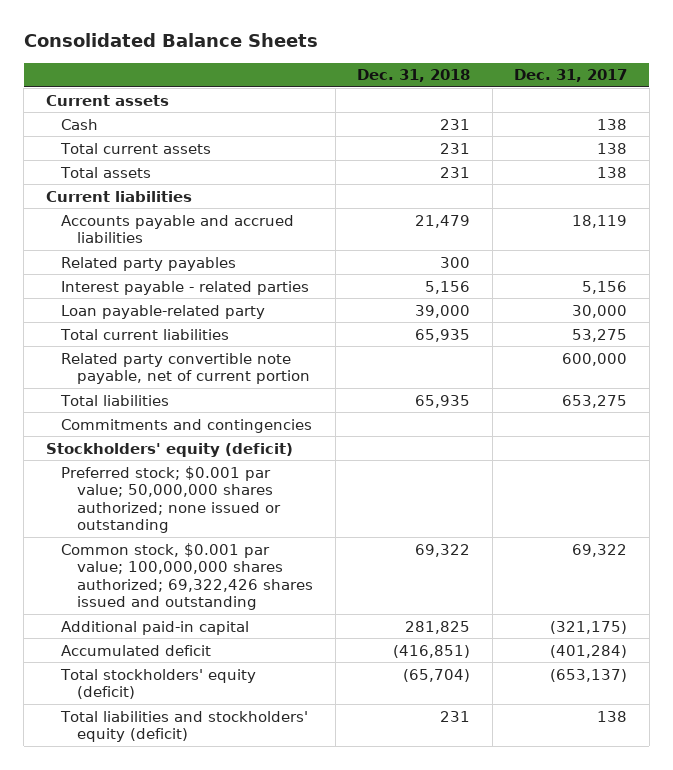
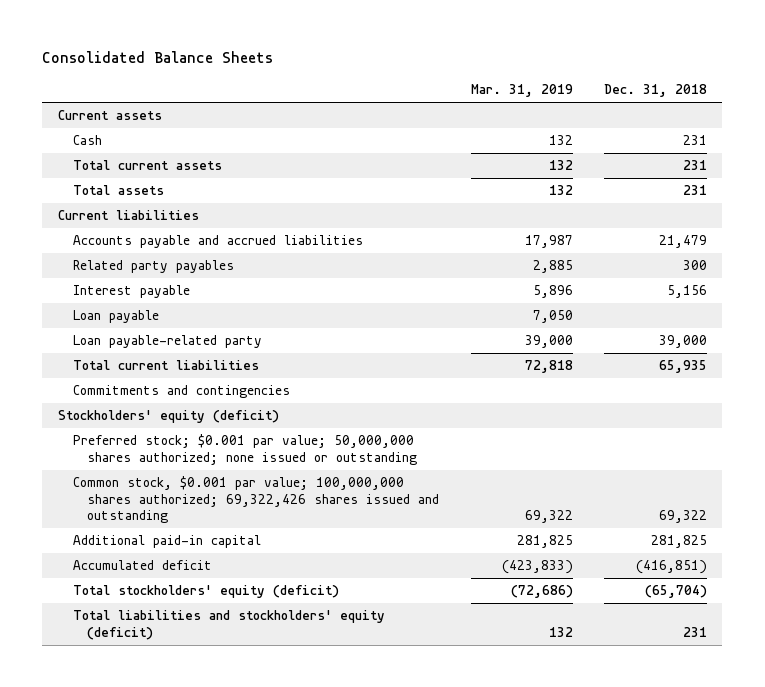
[514,69,628,83] Dec. 31, 2017 -> none
none -> [470,84,573,98] Mar. 31, 2019
[61,280,310,295] Interest payable - related parties -> [72,285,190,299] Interest payable
none -> [72,310,159,324] Loan payable
[61,352,311,385] Related party convertible note payable, net of current portion -> none
[60,394,170,406] Total liabilities -> none

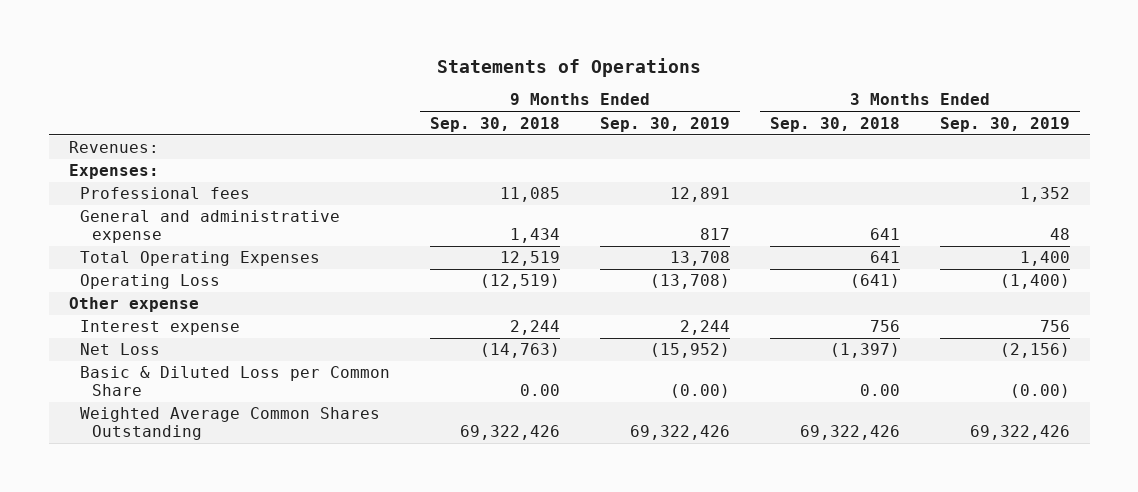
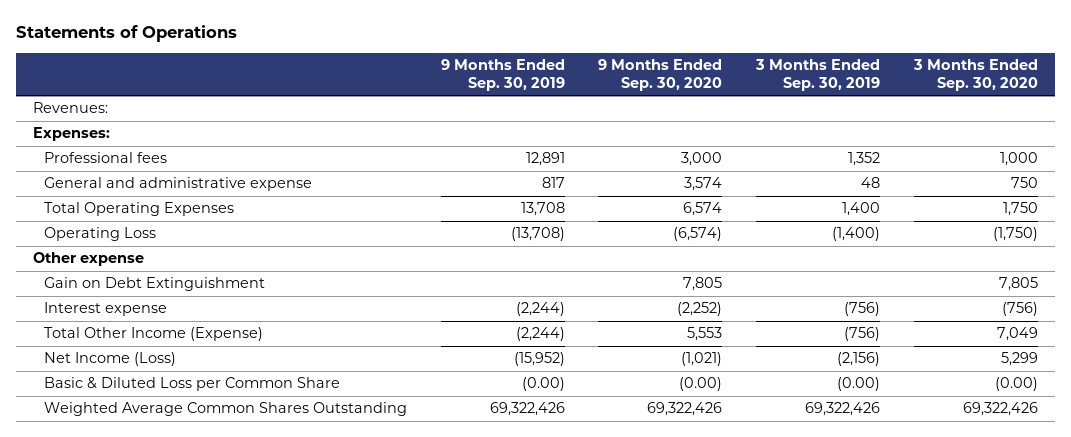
[430,116,561,132] Sep. 30, 2018 -> none
[769,116,900,132] Sep. 30, 2018 -> none
none -> [598,59,723,91] 9 Months Ended Sep. 30, 2020
none -> [912,59,1038,91] 3 Months Ended Sep. 30, 2020
none -> [43,277,265,292] Gain on Debt Extinguishment
[679,320,730,336] 2,244 -> [515,302,565,317] (2,244)
[1039,320,1070,333] 756 -> [844,302,881,317] (756)
none -> [43,327,263,342] Total Other Income (Expense)
[80,343,161,356] Net Loss -> [43,352,176,367] Net Income (Loss)

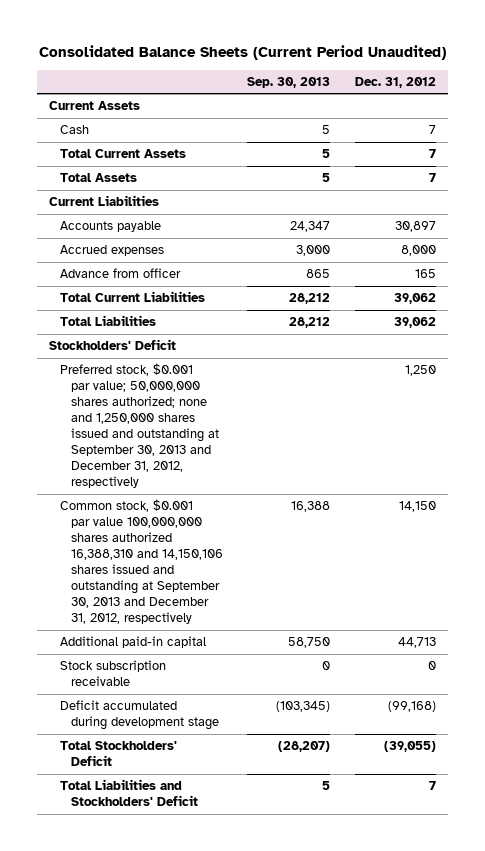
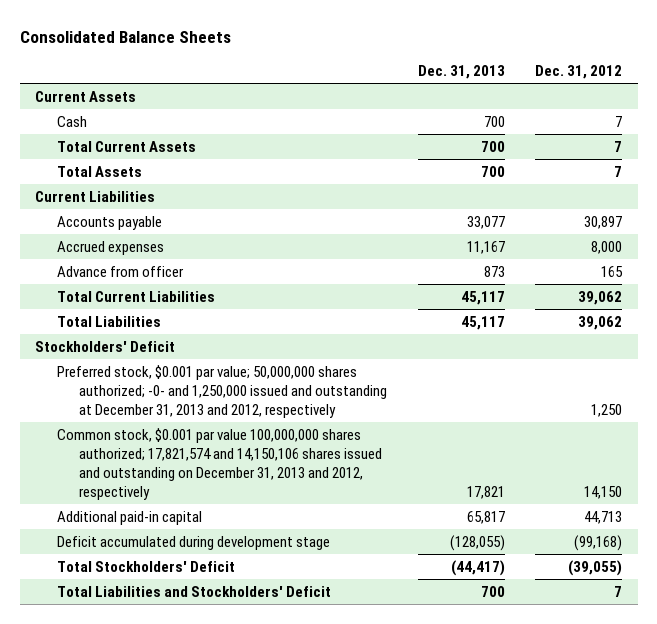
[38,44,446,60] Consolidated Balance Sheets (Current Period Unaudited) -> [19,30,231,43] Consolidated Balance Sheets
[247,76,331,88] Sep. 30, 2013 -> none
none -> [417,64,505,79] Dec. 31, 2013
[59,363,219,489] Preferred stock, $0.001 par value; 50,000,000 shares authorized; none and 1,250,000 shares issued and outstanding at September 30, 2013 and December 31, 2012, respectively -> [57,364,388,418] Preferred stock, $0.001 par value; 50,000,000 shares authorized; -0- and 1,250,000 issued and outstanding at December 31, 2013 and 2012, respectively
[59,499,223,625] Common stock, $0.001 par value 100,000,000 shares authorized 16,388,310 and 14,150,106 shares issued and outstanding at September 30, 2013 and December 31, 2012, respectively -> [57,427,383,500] Common stock, $0.001 par value 100,000,000 shares authorized; 17,821,574 and 14,150,106 shares issued and outstanding on December 31, 2013 and 2012, respectively
[59,660,166,687] Stock subscription receivable -> none

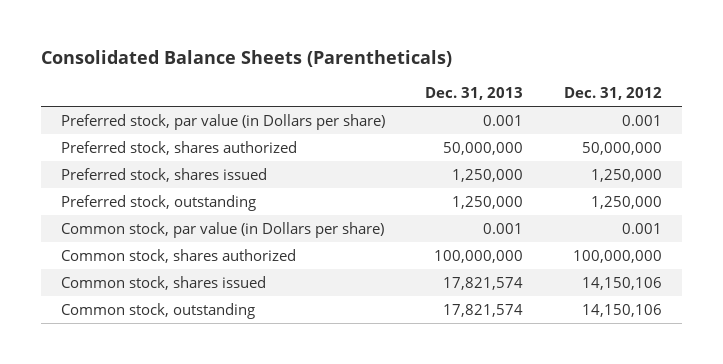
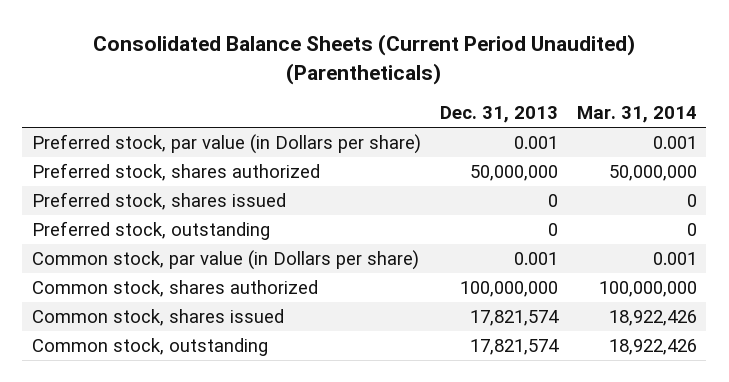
[40,50,452,68] Consolidated Balance Sheets (Parentheticals) -> [93,33,636,85] Consolidated Balance Sheets (Current Period Unaudited) (Parentheticals)
[563,87,662,101] Dec. 31, 2012 -> none
none -> [576,106,697,124] Mar. 31, 2014
[452,168,524,182] 1,250,000 -> [547,194,558,208] 0
[452,195,524,209] 1,250,000 -> [547,223,558,237] 0

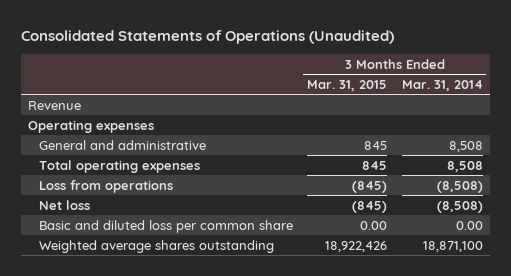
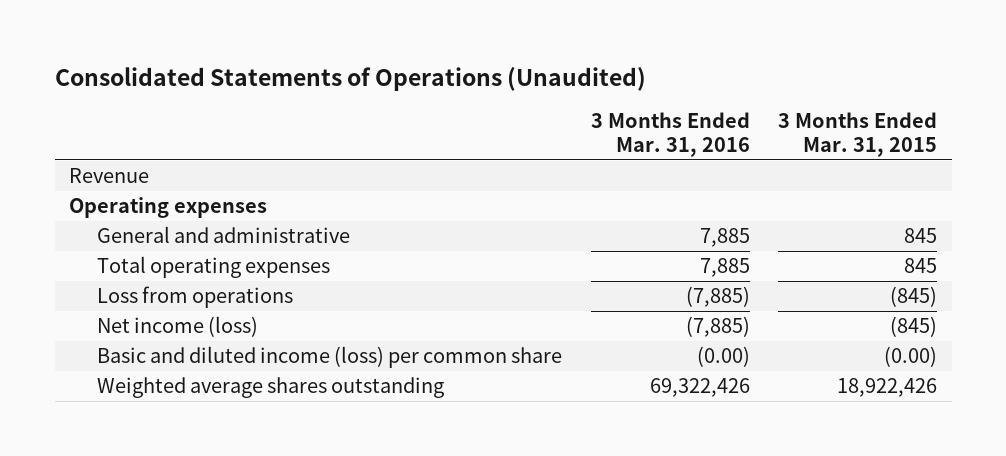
[401,79,483,91] Mar. 31, 2014 -> none
none -> [590,112,750,158] 3 Months Ended Mar. 31, 2016
[38,199,90,210] Net loss -> [97,316,259,338] Net income (loss)
[38,219,293,233] Basic and diluted loss per common share -> [97,346,563,369] Basic and diluted income (loss) per common share
[360,220,388,230] 0.00 -> [884,346,938,368] (0.00)

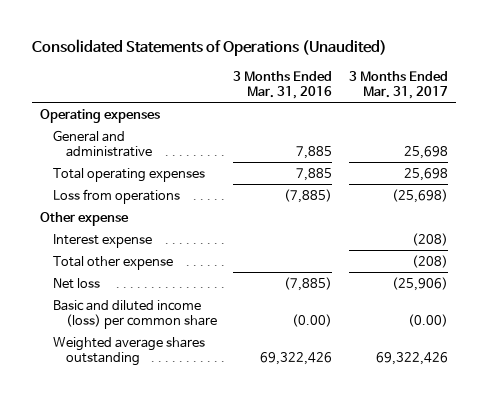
[778,112,938,158] 3 Months Ended Mar. 31, 2015 -> none
none -> [348,70,448,100] 3 Months Ended Mar. 31, 2017
[68,168,149,184] Revenue -> none
none -> [40,211,130,226] Other expense
none -> [52,233,152,248] Interest expense
none -> [52,255,173,270] Total other expense
[97,316,259,338] Net income (loss) -> [52,277,100,289] Net loss

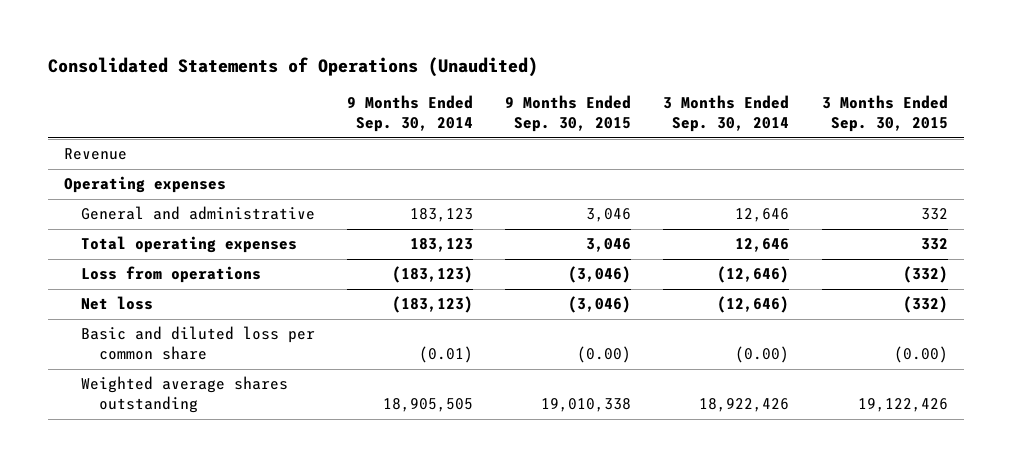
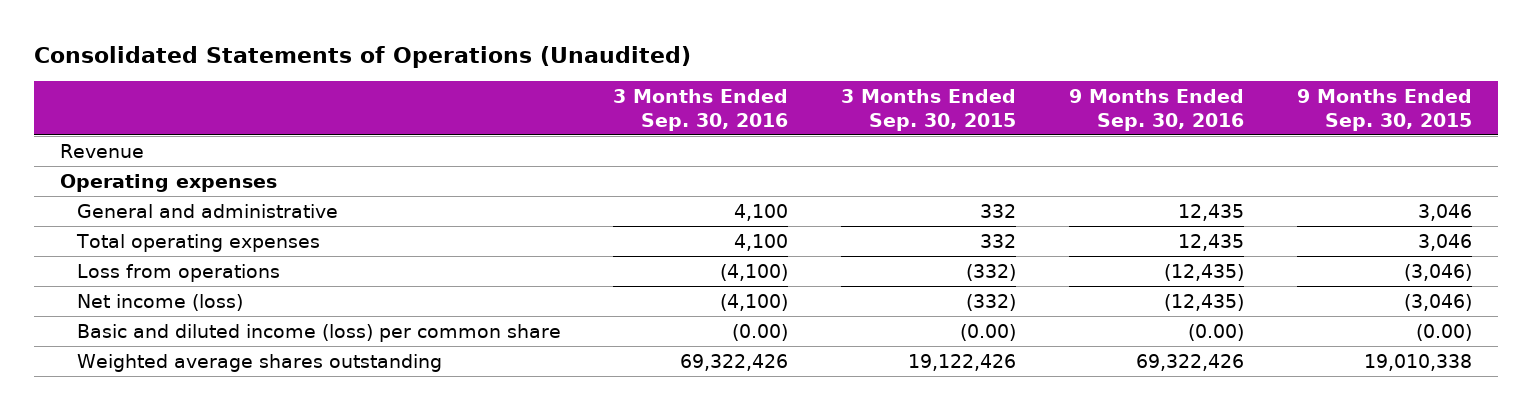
[347,95,474,133] 9 Months Ended Sep. 30, 2014 -> none
[663,95,790,133] 3 Months Ended Sep. 30, 2014 -> none
none -> [613,89,789,131] 3 Months Ended Sep. 30, 2016
none -> [1068,89,1244,131] 9 Months Ended Sep. 30, 2016
[81,296,154,311] Net loss -> [76,293,243,311] Net income (loss)
[81,326,316,361] Basic and diluted loss per common share -> [76,323,561,342] Basic and diluted income (loss) per common share

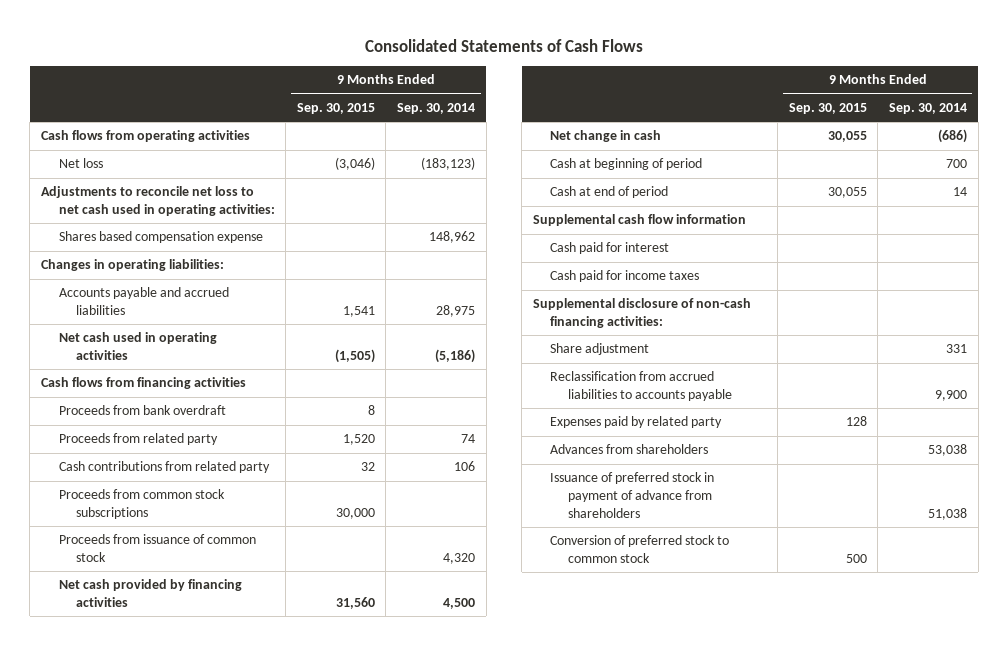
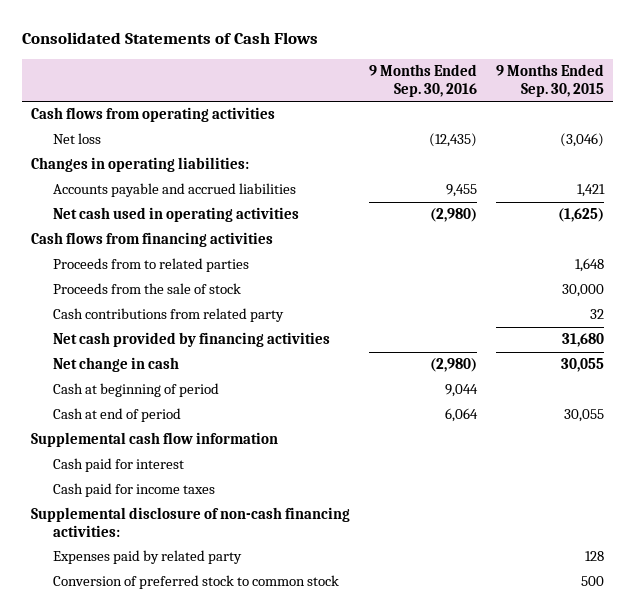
[397,102,476,114] Sep. 30, 2014 -> none
none -> [368,63,477,97] 9 Months Ended Sep. 30, 2016
[41,186,275,217] Adjustments to reconcile net loss to net cash used in operating activities: -> none
[58,231,263,244] Shares based compensation expense -> none
[342,306,375,318] 1,541 -> [576,184,605,198] 1,421
[334,349,375,364] (1,505) -> [557,208,604,223] (1,625)
[58,405,226,416] Proceeds from bank overdraft -> none
[58,433,218,446] Proceeds from related party -> [53,258,250,273] Proceeds from to related parties
[342,434,375,446] 1,520 -> [574,258,604,273] 1,648
none -> [53,283,242,295] Proceeds from the sale of stock
[58,489,225,520] Proceeds from common stock subscriptions -> none
[58,534,256,563] Proceeds from issuance of common stock -> none
[335,597,375,610] 31,560 -> [561,333,604,348] 31,680
[550,343,650,356] Share adjustment -> none
[550,371,732,402] Reclassification from accrued liabilities to accounts payable -> none
[550,444,709,455] Advances from shareholders -> none
[550,472,715,518] Issuance of preferred stock in payment of advance from shareholders -> none

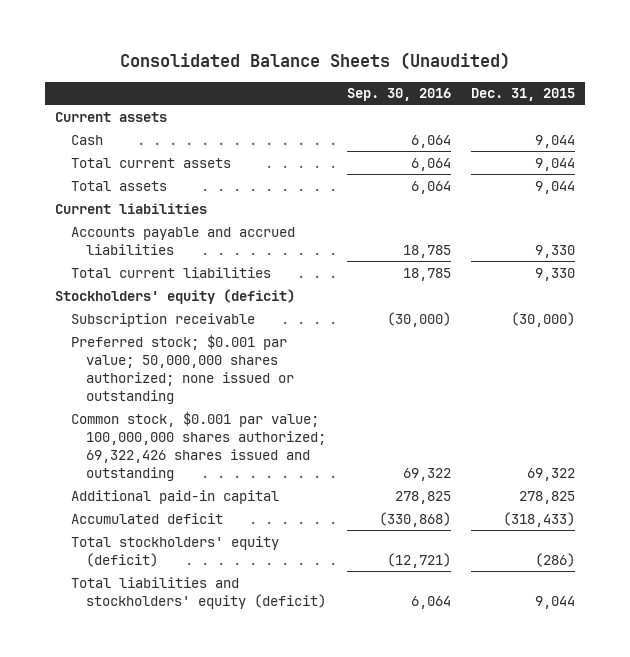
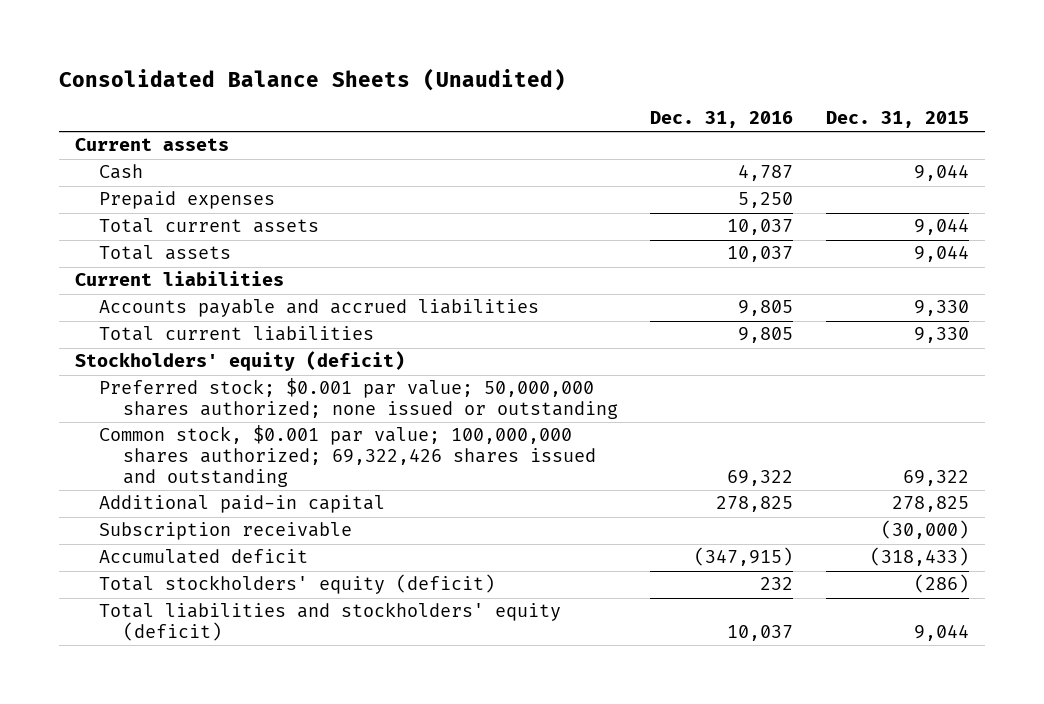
[346,88,451,102] Sep. 30, 2016 -> none
none -> [650,110,794,128] Dec. 31, 2016
none -> [98,191,275,210] Prepaid expenses
[70,312,255,327] Subscription receivable -> [98,522,352,541] Subscription receivable

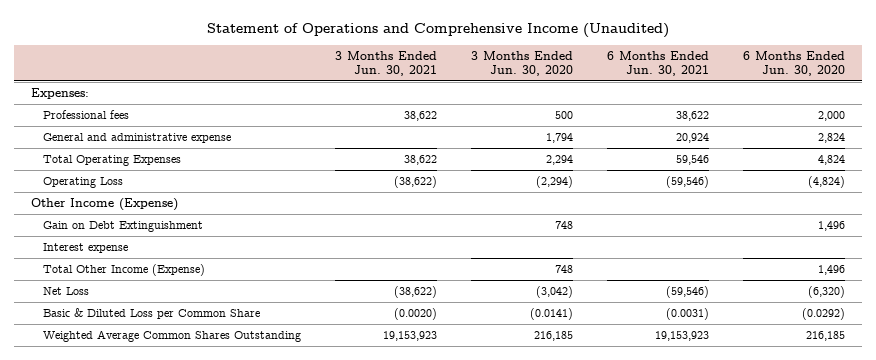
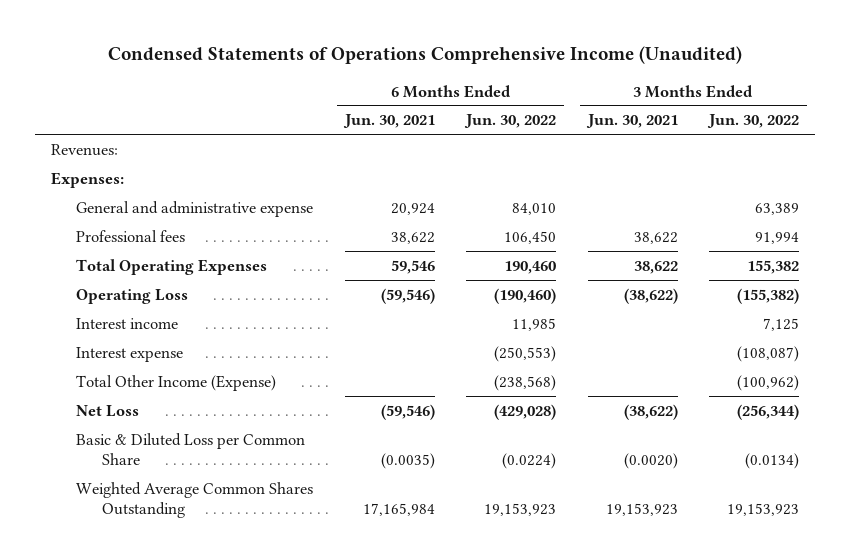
[206,22,669,38] Statement of Operations and Comprehensive Income (Unaudited) -> [107,46,742,65] Condensed Statements of Operations Comprehensive Income (Unaudited)
[470,50,573,77] 3 Months Ended Jun. 30, 2020 -> none
[742,50,845,77] 6 Months Ended Jun. 30, 2020 -> none
none -> [464,114,557,129] Jun. 30, 2022
none -> [707,114,800,129] Jun. 30, 2022
none -> [50,143,118,156] Revenues:
[42,109,129,119] Professional fees -> [76,229,186,242] Professional fees
[30,197,178,211] Other Income (Expense) -> none
[42,220,203,232] Gain on Debt Extinguishment -> none
none -> [76,317,179,329] Interest income
[665,307,709,320] (0.0031) -> [380,453,435,470] (0.0035)
[654,330,709,341] 19,153,923 -> [362,503,435,517] 17,165,984

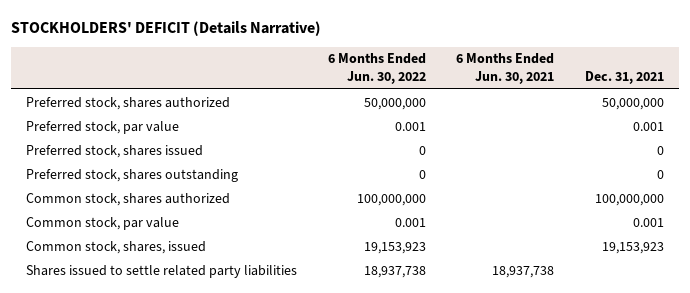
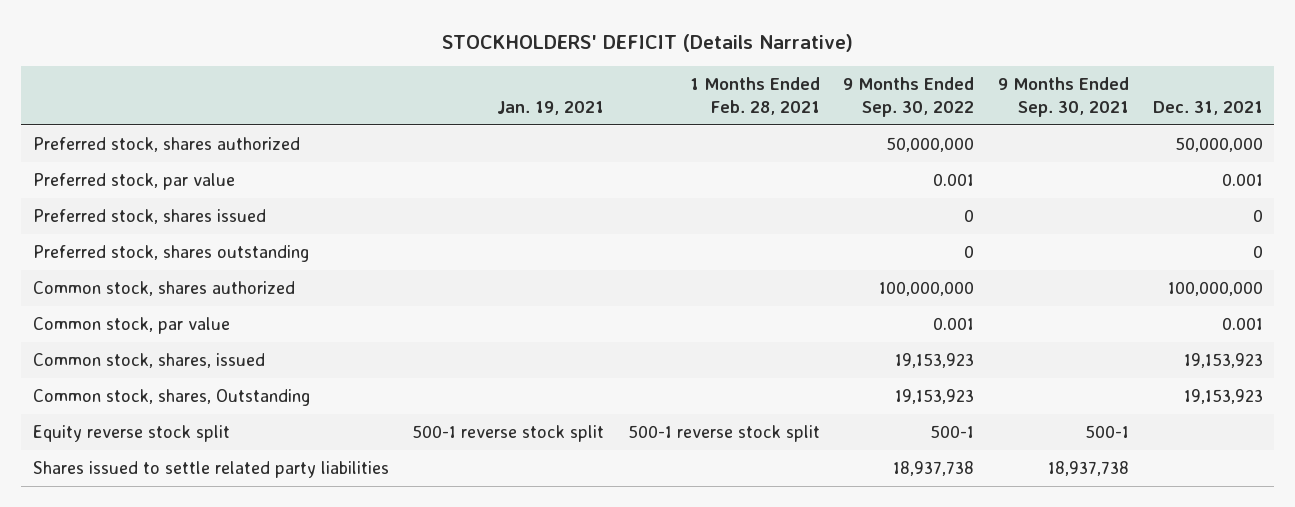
[327,53,426,85] 6 Months Ended Jun. 30, 2022 -> none
[456,53,555,85] 6 Months Ended Jun. 30, 2021 -> none
none -> [497,100,605,115] Jan. 19, 2021
none -> [689,77,820,115] 1 Months Ended Feb. 28, 2021
none -> [843,77,975,117] 9 Months Ended Sep. 30, 2022
none -> [998,77,1130,117] 9 Months Ended Sep. 30, 2021
none -> [32,389,310,407] Common stock, shares, Outstanding
none -> [32,425,230,443] Equity reverse stock split

